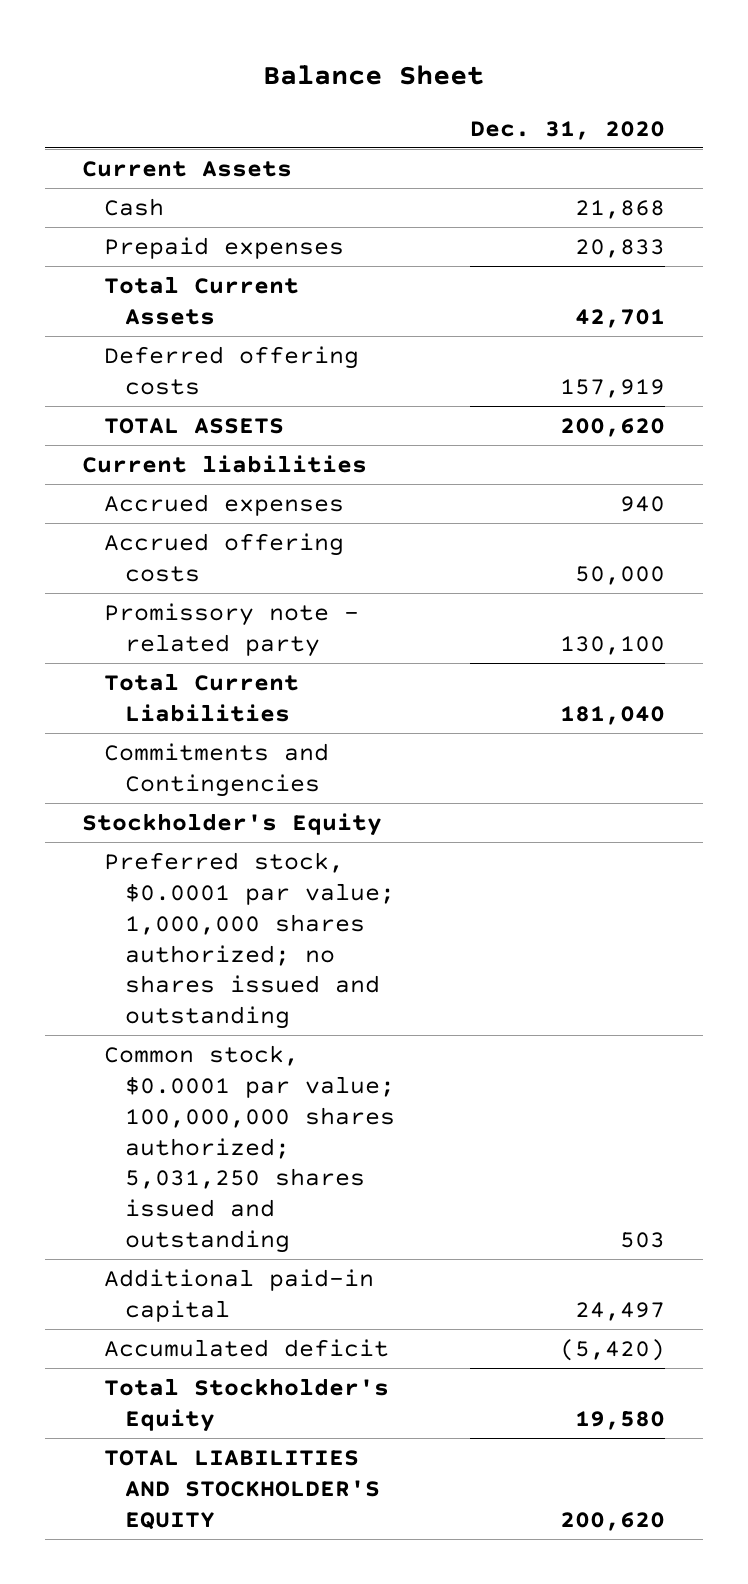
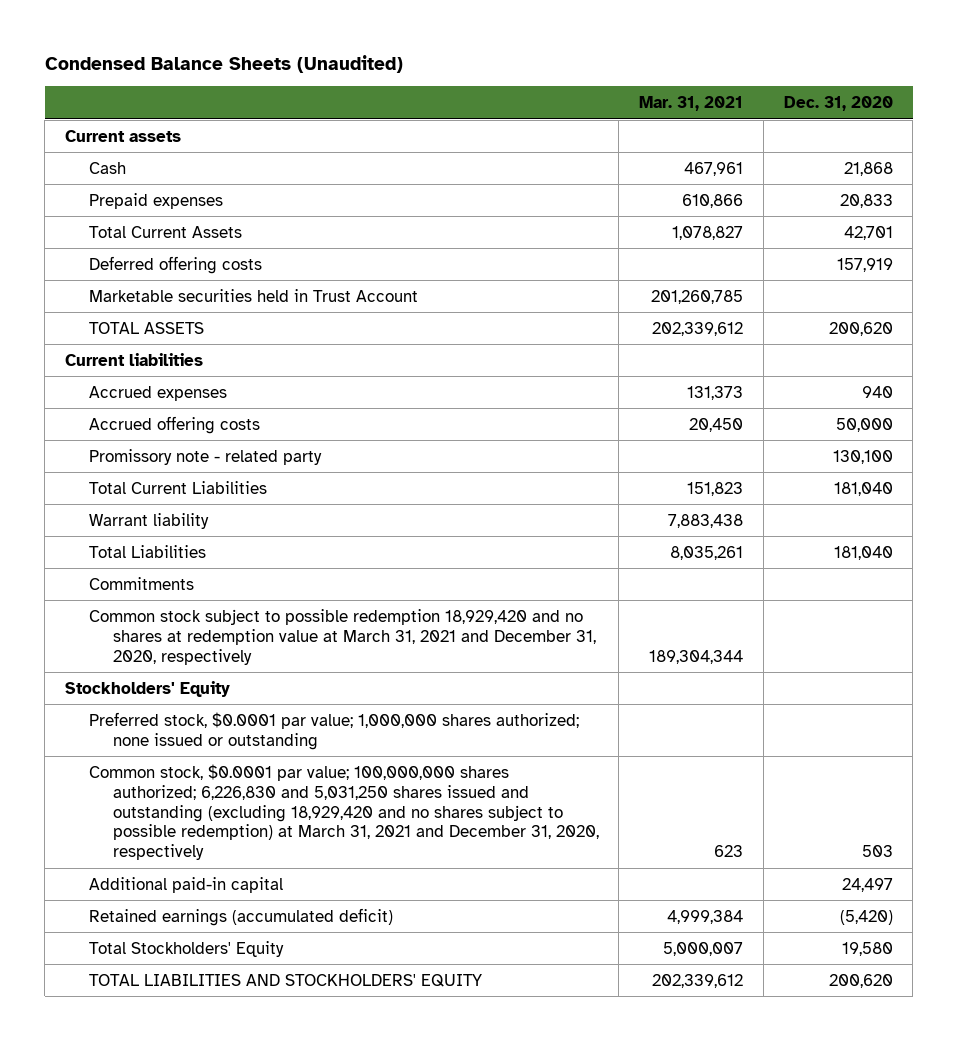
[262,64,484,85] Balance Sheet -> [44,54,403,73] Condensed Balance Sheets (Unaudited)
none -> [639,95,744,111] Mar. 31, 2021
[82,160,293,177] Current Assets -> [64,129,181,142] Current assets
none -> [88,288,418,302] Marketable securities held in Trust Account
none -> [88,512,209,529] Warrant liability
none -> [88,544,206,558] Total Liabilities
[103,742,329,797] Commitments and Contingencies -> [88,576,194,590] Commitments
none -> [88,608,596,665] Common stock subject to possible redemption 18,929,420 and no shares at redemption value at March 31, 2021 and December 31, 2020, respectively
[82,812,383,836] Stockholder's Equity -> [64,680,230,697] Stockholders' Equity
[103,851,396,1030] Preferred stock, $0.0001 par value; 1,000,000 shares authorized; no shares issued and outstanding -> [88,711,579,750] Preferred stock, $0.0001 par value; 1,000,000 shares authorized; none issued or outstanding
[103,1044,396,1254] Common stock, $0.0001 par value; 100,000,000 shares authorized; 5,031,250 shares issued and outstanding -> [88,763,599,861] Common stock, $0.0001 par value; 100,000,000 shares authorized; 6,226,830 and 5,031,250 shares issued and outstanding (excluding 18,929,420 and no shares subject to possible redemption) at March 31, 2021 and December 31, 2020, respectively
[103,1338,389,1357] Accumulated deficit -> [88,907,393,926] Retained earnings (accumulated deficit)
[103,1377,389,1432] Total Stockholder's Equity -> [88,940,284,957] Total Stockholders' Equity
[103,1449,381,1530] TOTAL LIABILITIES AND STOCKHOLDER'S EQUITY -> [88,973,482,987] TOTAL LIABILITIES AND STOCKHOLDERS' EQUITY

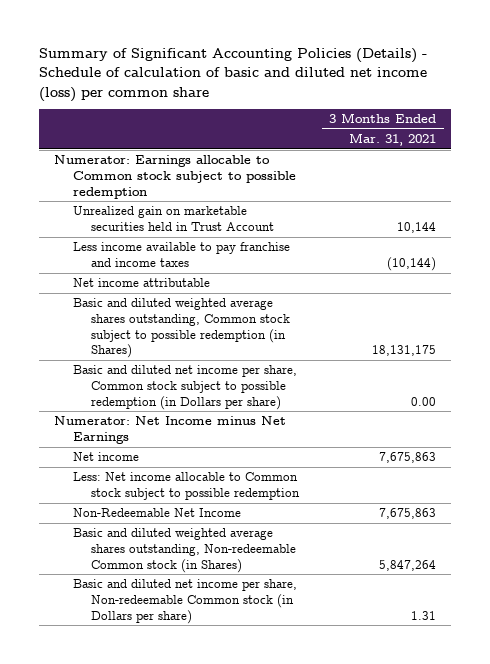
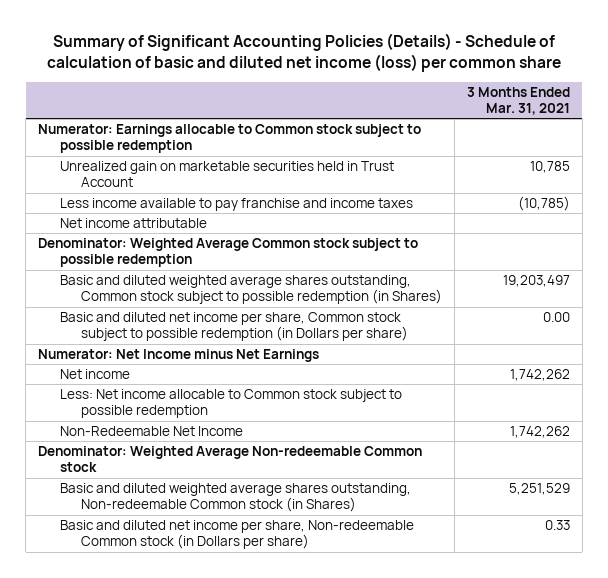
[397,221,437,233] 10,144 -> [529,161,570,174] 10,785
[387,256,437,271] (10,144) -> [517,196,570,212] (10,785)
none -> [38,238,419,268] Denominator: Weighted Average Common stock subject to possible redemption
[372,345,437,357] 18,131,175 -> [502,275,570,288] 19,203,497
[379,452,437,464] 7,675,863 -> [509,369,570,382] 1,742,262
[379,508,437,520] 7,675,863 -> [509,426,570,439] 1,742,262
none -> [38,446,423,473] Denominator: Weighted Average Non-redeemable Common stock
[379,559,437,571] 5,847,264 -> [508,483,570,496] 5,251,529
[411,610,437,620] 1.31 -> [544,520,570,531] 0.33

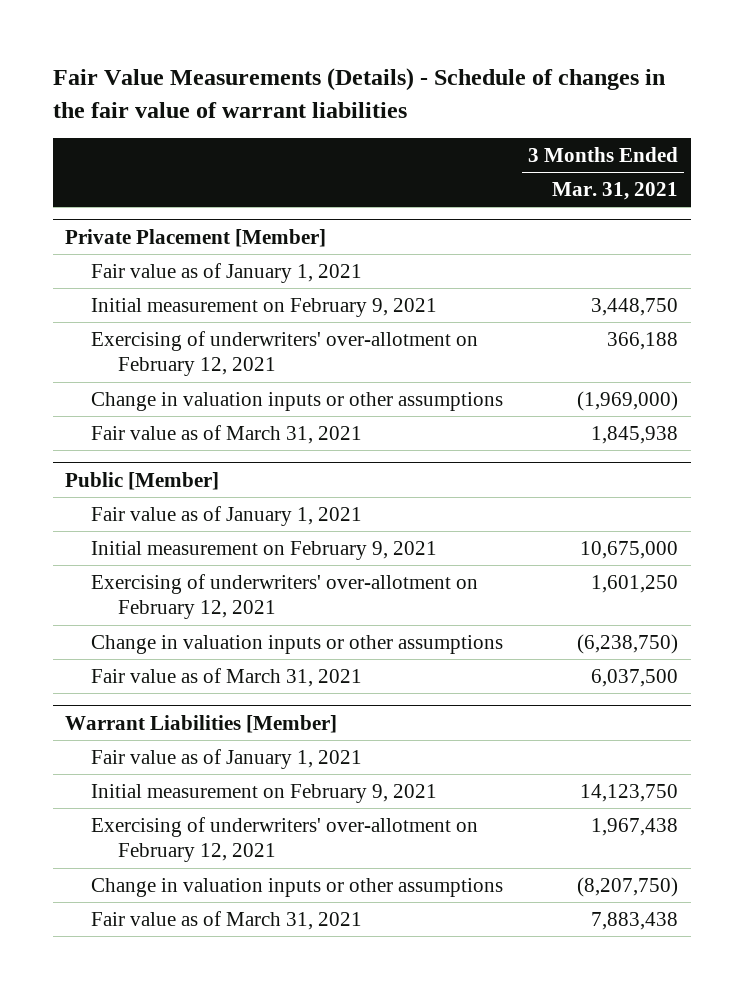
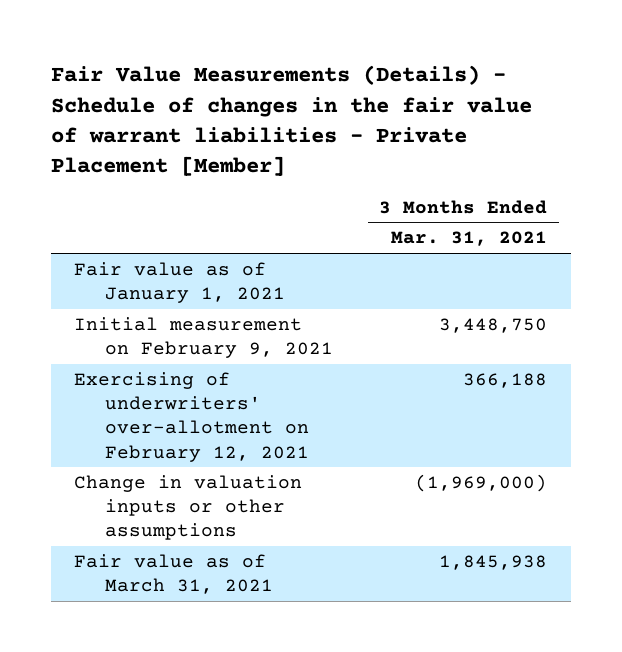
[52,68,665,118] Fair Value Measurements (Details) - Schedule of changes in the fair value of warrant liabilities -> [50,65,532,177] Fair Value Measurements (Details) - Schedule of changes in the fair value of warrant liabilities - Private Placement [Member]
[65,228,327,247] Private Placement [Member] -> none
[65,471,220,490] Public [Member] -> none
[91,505,363,526] Fair value as of January 1, 2021 -> none
[91,540,438,560] Initial measurement on February 9, 2021 -> none
[91,573,479,620] Exercising of underwriters' over-allotment on February 12, 2021 -> none
[91,634,504,654] Change in valuation inputs or other assumptions -> none
[91,667,363,687] Fair value as of March 31, 2021 -> none
[65,714,338,733] Warrant Liabilities [Member] -> none
[91,748,363,769] Fair value as of January 1, 2021 -> none
[91,783,438,803] Initial measurement on February 9, 2021 -> none
[91,816,479,863] Exercising of underwriters' over-allotment on February 12, 2021 -> none
[91,877,504,897] Change in valuation inputs or other assumptions -> none
[91,910,363,930] Fair value as of March 31, 2021 -> none

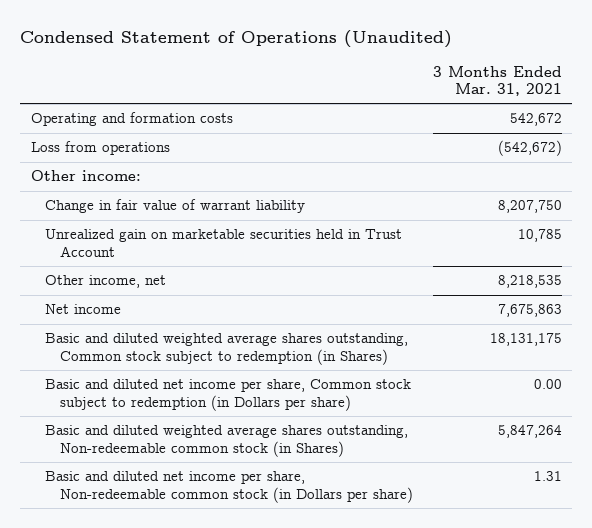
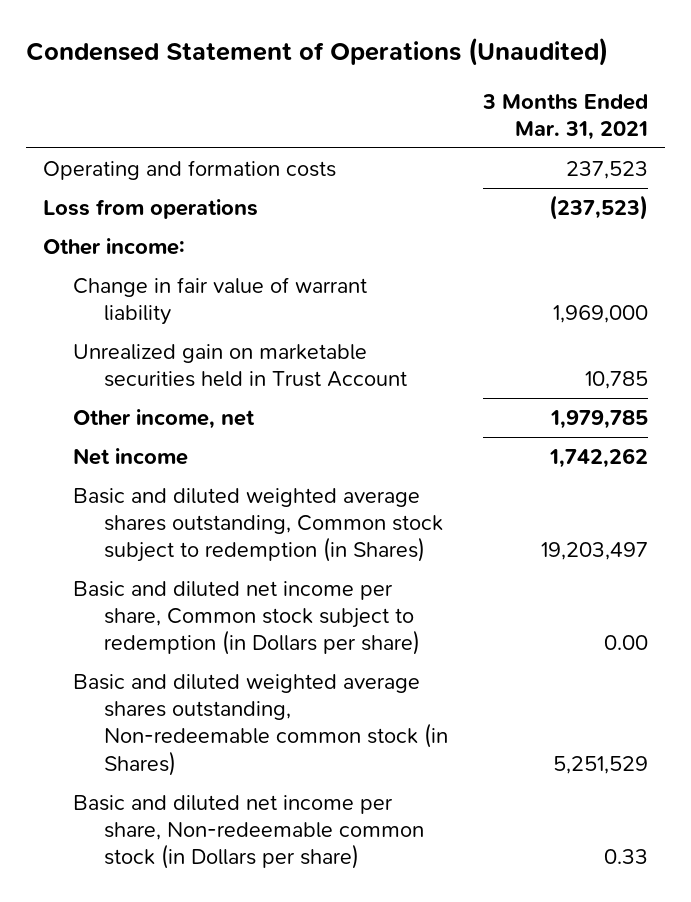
[509,113,562,127] 542,672 -> [565,160,648,179] 237,523
[497,140,562,157] (542,672) -> [548,194,648,220] (237,523)
[497,200,562,214] 8,207,750 -> [552,305,648,324] 1,969,000
[497,275,562,289] 8,218,535 -> [549,409,648,429] 1,979,785
[497,304,562,318] 7,675,863 -> [548,447,648,468] 1,742,262
[489,333,562,347] 18,131,175 -> [540,542,648,561] 19,203,497
[497,425,562,439] 5,847,264 -> [552,755,648,774] 5,251,529
[533,471,562,482] 1.31 -> [603,849,648,865] 0.33

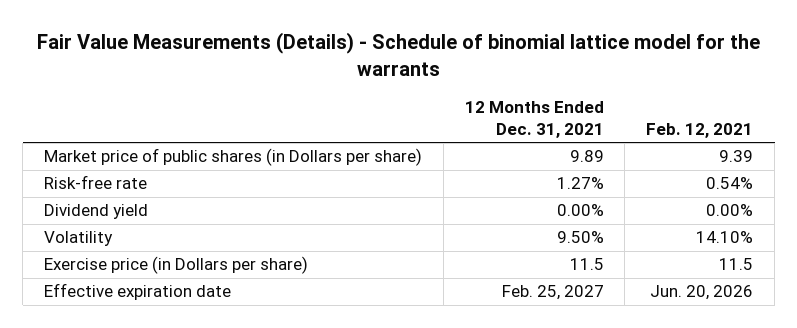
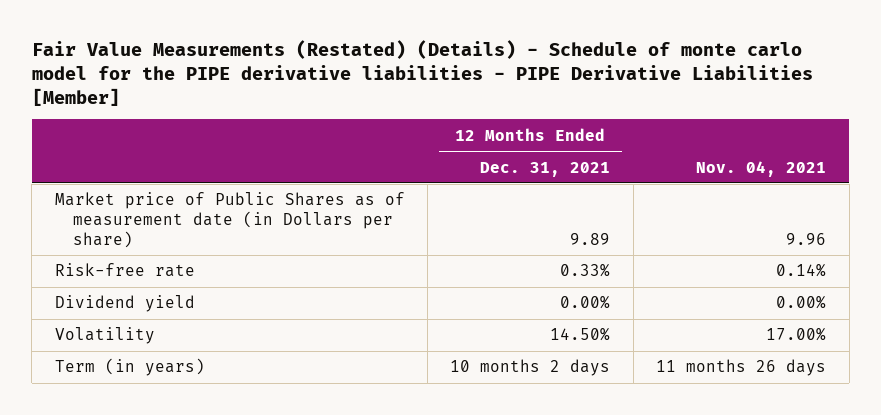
[36,32,760,76] Fair Value Measurements (Details) - Schedule of binomial lattice model for the warrants -> [31,39,813,106] Fair Value Measurements (Restated) (Details) - Schedule of monte carlo model for the PIPE derivative liabilities - PIPE Derivative Liabilities [Member]
[646,122,754,138] Feb. 12, 2021 -> none
none -> [696,160,827,177] Nov. 04, 2021
[43,148,422,167] Market price of public shares (in Dollars per share) -> [54,192,405,248] Market price of Public Shares as of measurement date (in Dollars per share)
[556,177,604,190] 1.27% -> [560,263,611,278] 0.33%
[43,256,308,275] Exercise price (in Dollars per share) -> none
[43,283,231,301] Effective expiration date -> none
[556,231,604,244] 9.50% -> [550,327,611,342] 14.50%
none -> [54,358,205,377] Term (in years)

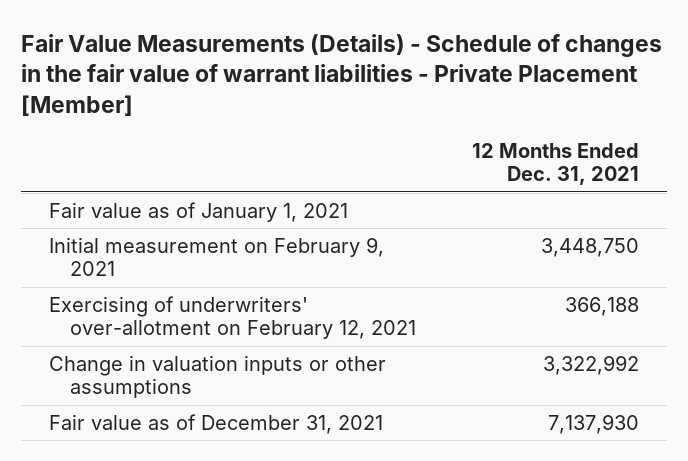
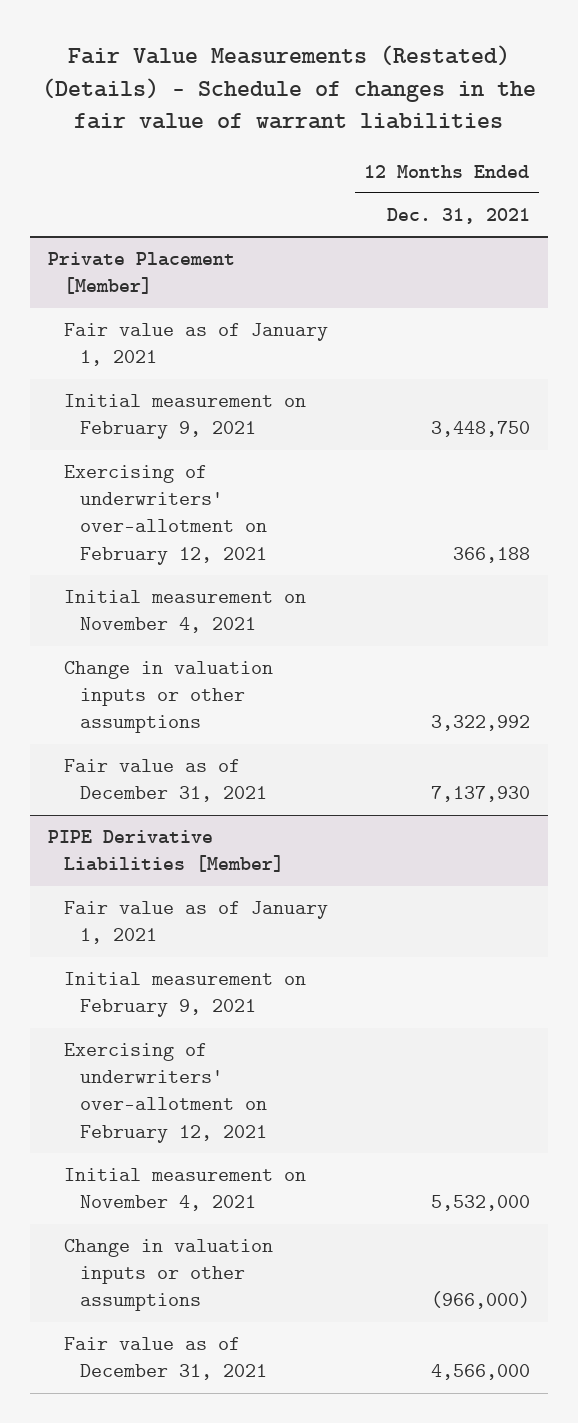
[20,33,662,117] Fair Value Measurements (Details) - Schedule of changes in the fair value of warrant liabilities - Private Placement [Member] -> [41,44,536,130] Fair Value Measurements (Restated) (Details) - Schedule of changes in the fair value of warrant liabilities
none -> [48,252,236,295] Private Placement [Member]
none -> [64,590,307,634] Initial measurement on November 4, 2021
none -> [48,830,285,873] PIPE Derivative Liabilities [Member]
none -> [64,901,329,945] Fair value as of January 1, 2021
none -> [64,972,307,1018] Initial measurement on February 9, 2021
none -> [64,1043,268,1143] Exercising of underwriters' over-allotment on February 12, 2021
none -> [64,1168,307,1212] Initial measurement on November 4, 2021
none -> [64,1239,274,1312] Change in valuation inputs or other assumptions
none -> [64,1337,268,1381] Fair value as of December 31, 2021

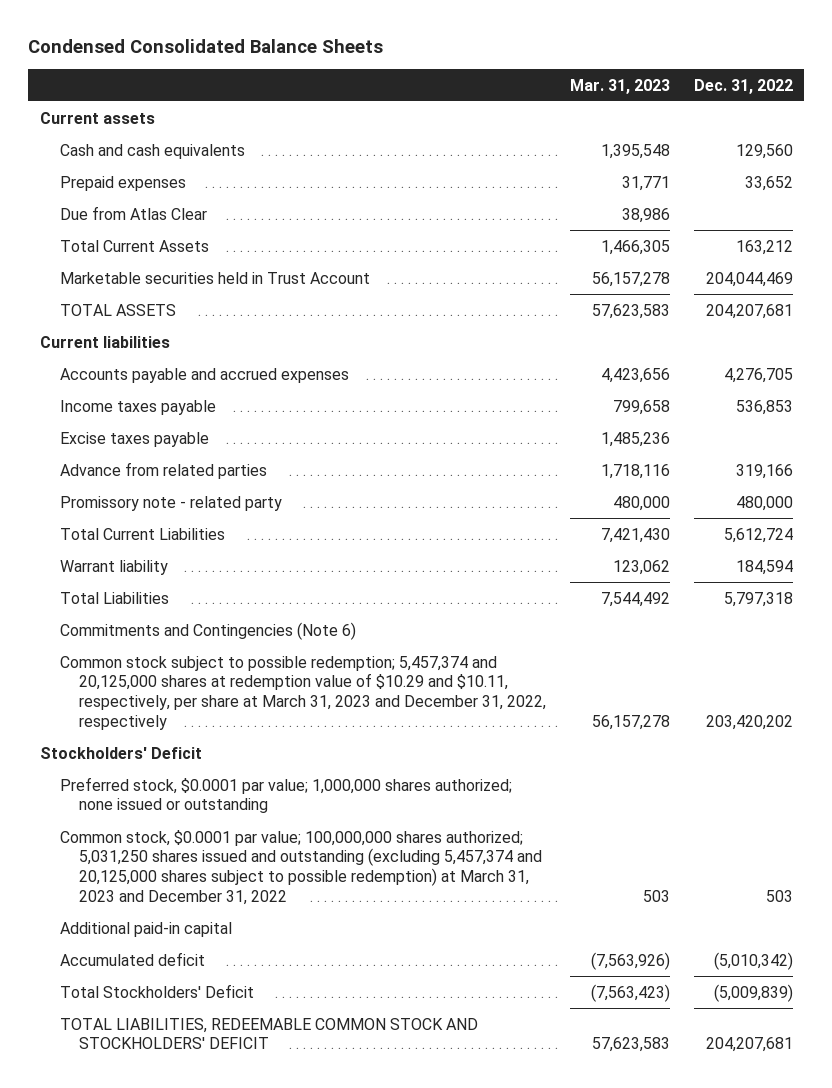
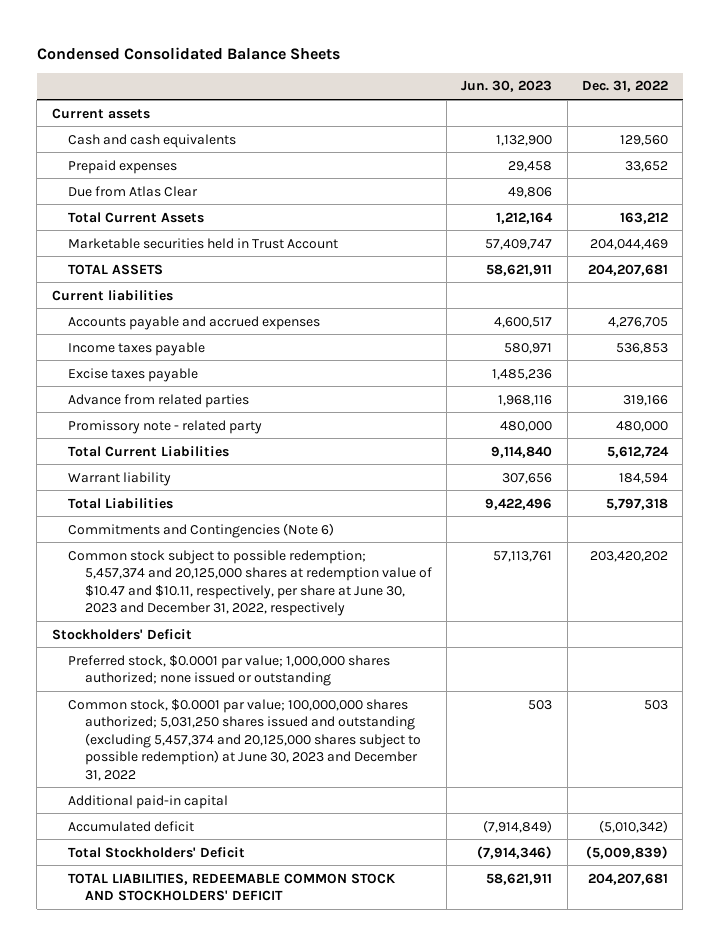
[569,78,670,94] Mar. 31, 2023 -> none
none -> [461,80,553,93] Jun. 30, 2023
[59,655,547,730] Common stock subject to possible redemption; 5,457,374 and 20,125,000 shares at redemption value of $10.29 and $10.11, respectively, per share at March 31, 2023 and December 31, 2022, respectively -> [68,549,432,617] Common stock subject to possible redemption; 5,457,374 and 20,125,000 shares at redemption value of $10.47 and $10.11, respectively, per share at June 30, 2023 and December 31, 2022, respectively
[59,829,543,905] Common stock, $0.0001 par value; 100,000,000 shares authorized; 5,031,250 shares issued and outstanding (excluding 5,457,374 and 20,125,000 shares subject to possible redemption) at March 31, 2023 and December 31, 2022 -> [68,698,421,781] Common stock, $0.0001 par value; 100,000,000 shares authorized; 5,031,250 shares issued and outstanding (excluding 5,457,374 and 20,125,000 shares subject to possible redemption) at June 30, 2023 and December 31, 2022

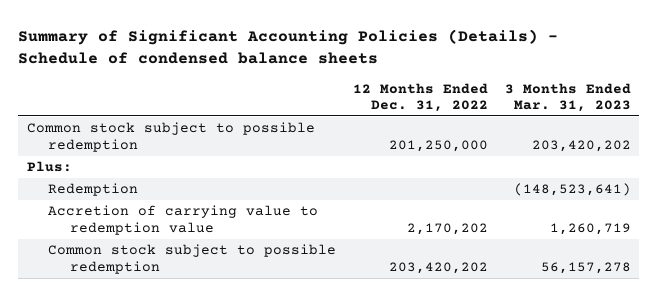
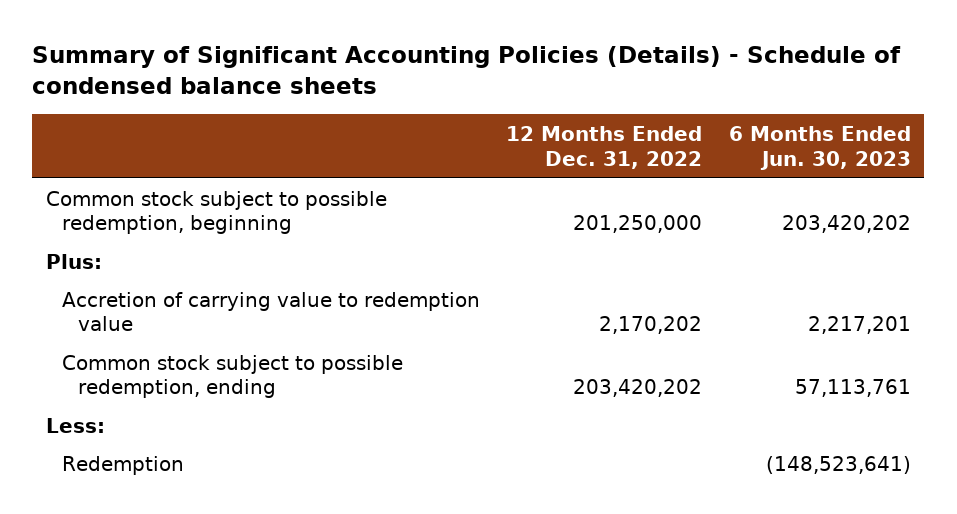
[505,82,632,113] 3 Months Ended Mar. 31, 2023 -> none
none -> [729,125,912,170] 6 Months Ended Jun. 30, 2023
[26,122,315,152] Common stock subject to possible redemption -> [45,190,387,235] Common stock subject to possible redemption, beginning
[48,244,337,274] Common stock subject to possible redemption -> [61,354,403,399] Common stock subject to possible redemption, ending
none -> [45,417,105,433] Less:
[48,183,139,197] Redemption -> [61,455,184,475] Redemption

